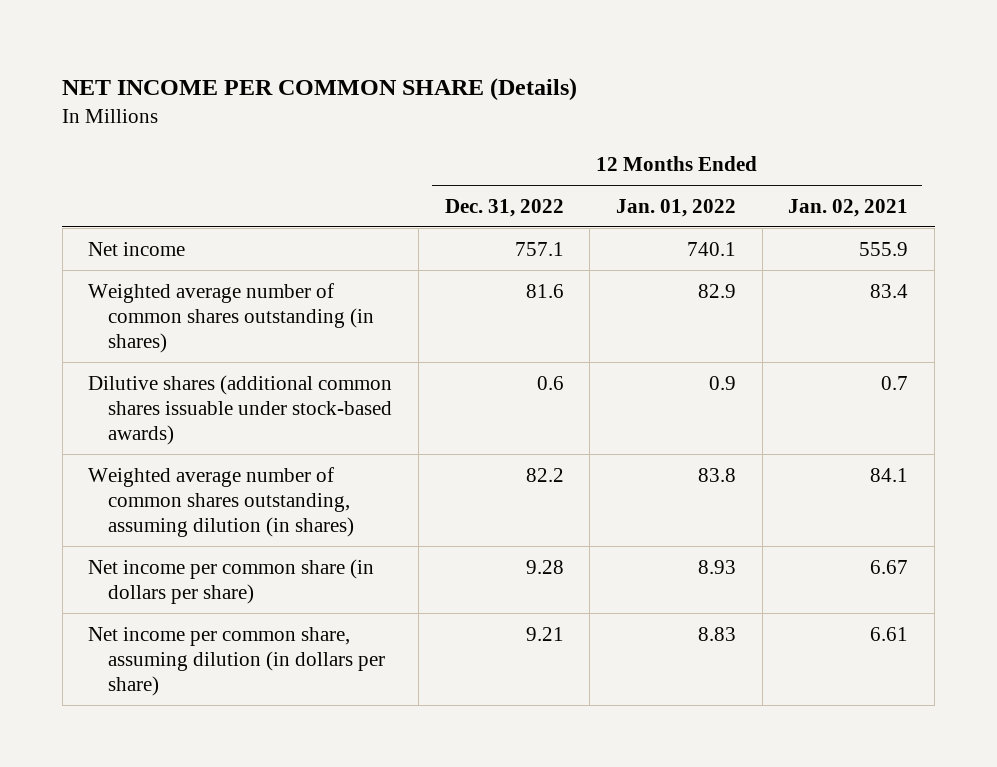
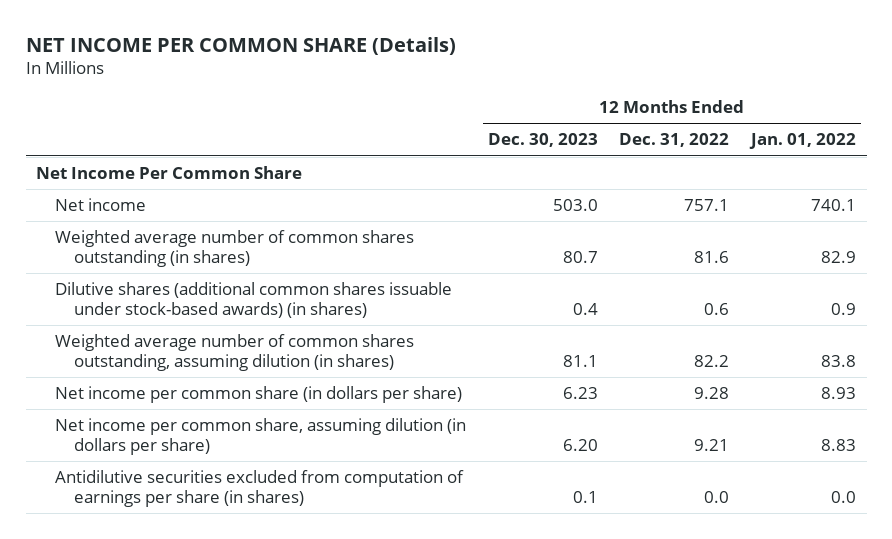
[788,198,909,217] Jan. 02, 2021 -> none
none -> [487,133,598,148] Dec. 30, 2023
none -> [36,166,303,180] Net Income Per Common Share
[88,374,393,446] Dilutive shares (additional common shares issuable under stock-based awards) -> [55,282,453,318] Dilutive shares (additional common shares issuable under stock-based awards) (in shares)
none -> [55,470,465,507] Antidilutive securities excluded from computation of earnings per share (in shares)

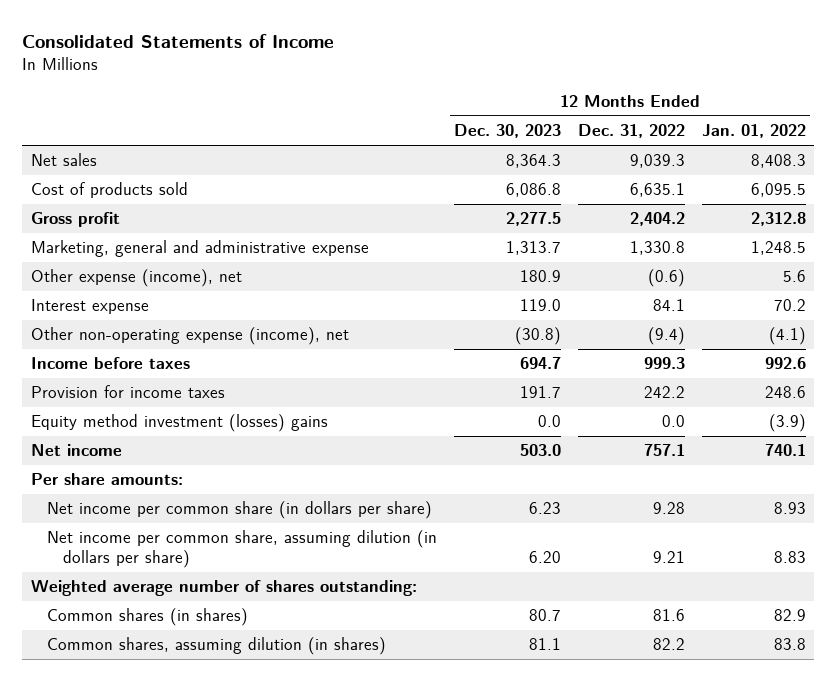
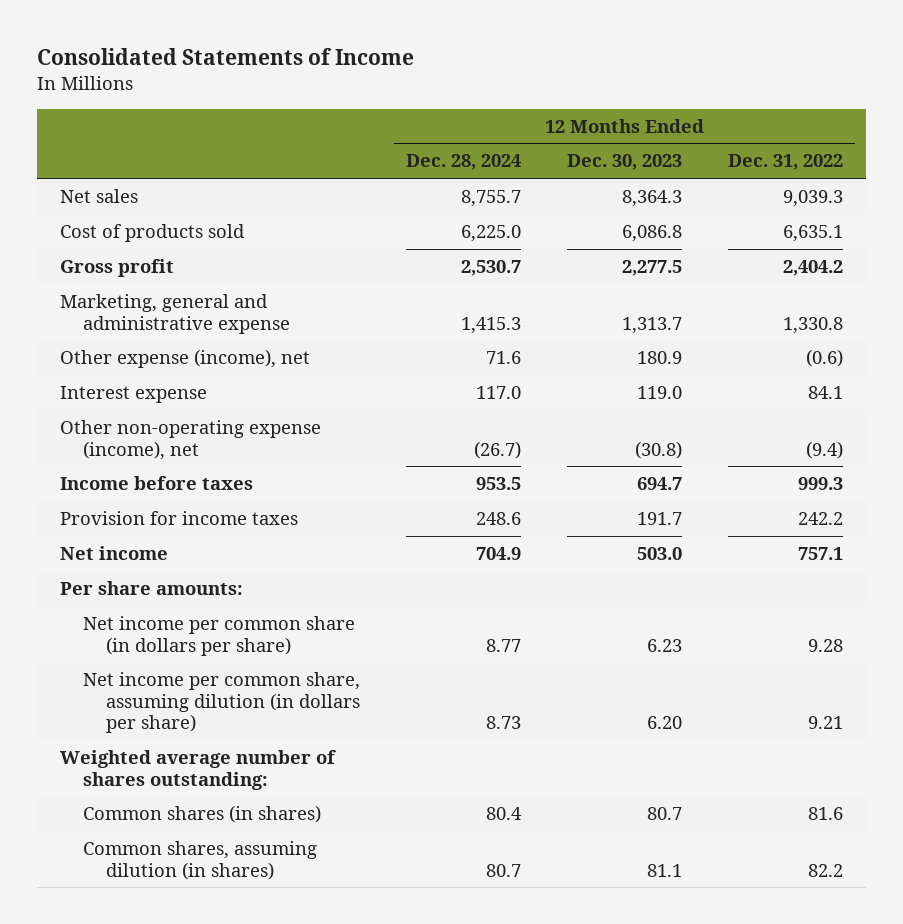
[701,124,806,139] Jan. 01, 2022 -> none
none -> [405,154,521,171] Dec. 28, 2024
[30,414,328,433] Equity method investment (losses) gains -> none

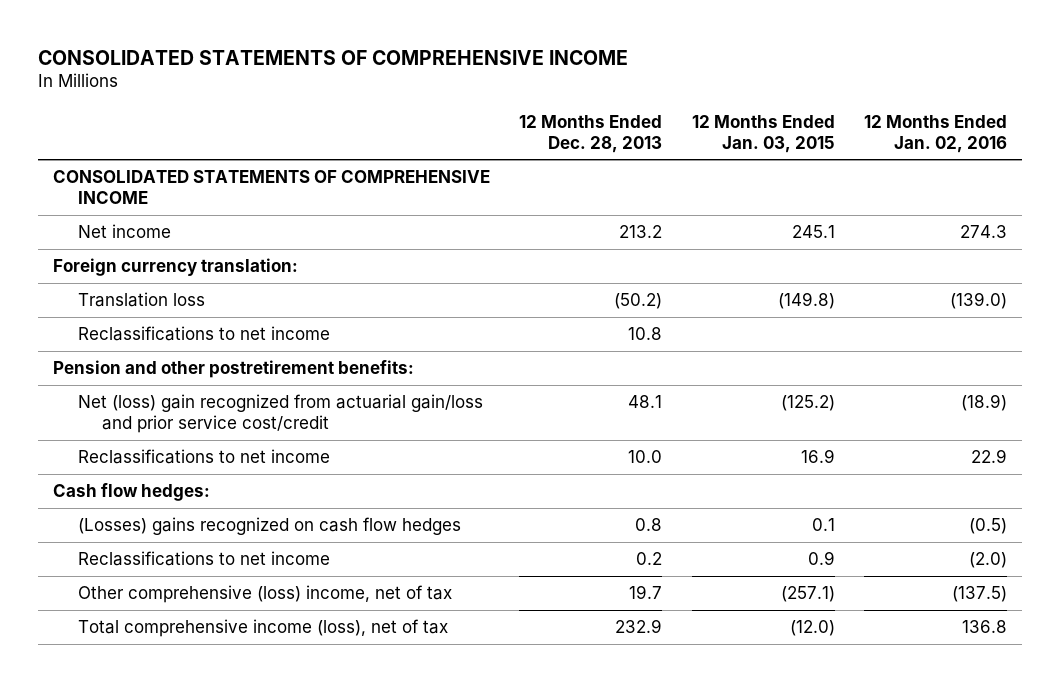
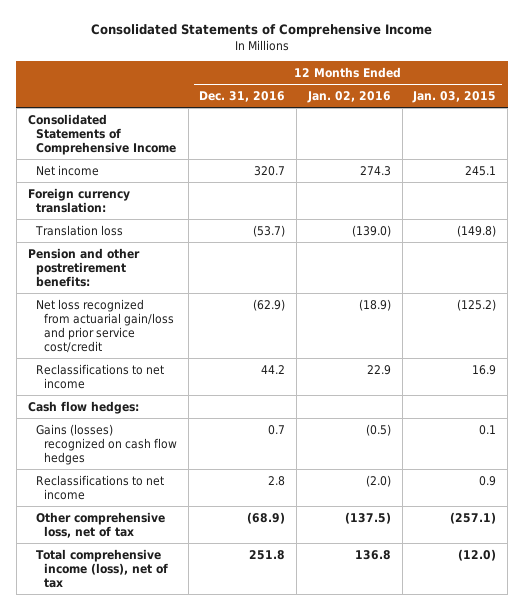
[38,49,629,65] CONSOLIDATED STATEMENTS OF COMPREHENSIVE INCOME -> [90,24,432,38] Consolidated Statements of Comprehensive Income
[519,114,663,153] 12 Months Ended Dec. 28, 2013 -> none
none -> [199,90,286,102] Dec. 31, 2016
[52,170,490,205] CONSOLIDATED STATEMENTS OF COMPREHENSIVE INCOME -> [27,113,176,155] Consolidated Statements of Comprehensive Income
[77,326,330,342] Reclassifications to net income -> none
[77,394,483,434] Net (loss) gain recognized from actuarial gain/loss and prior service cost/credit -> [35,298,174,353] Net loss recognized from actuarial gain/loss and prior service cost/credit
[77,517,461,536] (Losses) gains recognized on cash flow hedges -> [35,423,177,465] Gains (losses) recognized on cash flow hedges
[77,585,452,604] Other comprehensive (loss) income, net of tax -> [35,511,165,538] Other comprehensive loss, net of tax

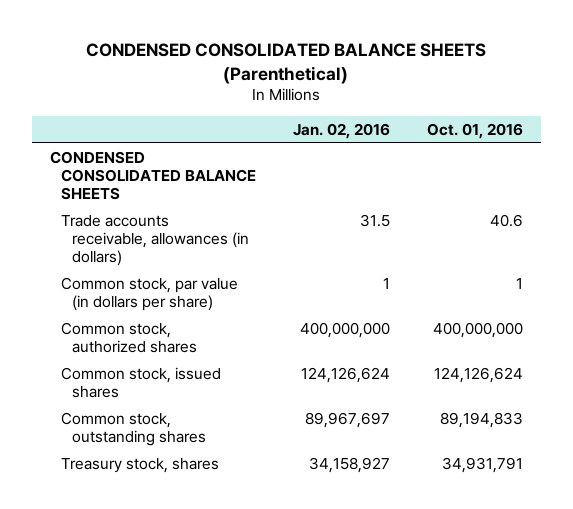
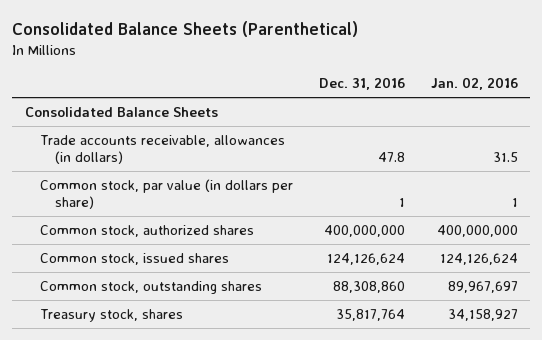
[86,42,487,84] CONDENSED CONSOLIDATED BALANCE SHEETS (Parenthetical) -> [11,20,358,37] Consolidated Balance Sheets (Parenthetical)
[426,122,523,139] Oct. 01, 2016 -> none
none -> [318,77,405,91] Dec. 31, 2016
[50,150,256,201] CONDENSED CONSOLIDATED BALANCE SHEETS -> [24,106,218,117] Consolidated Balance Sheets

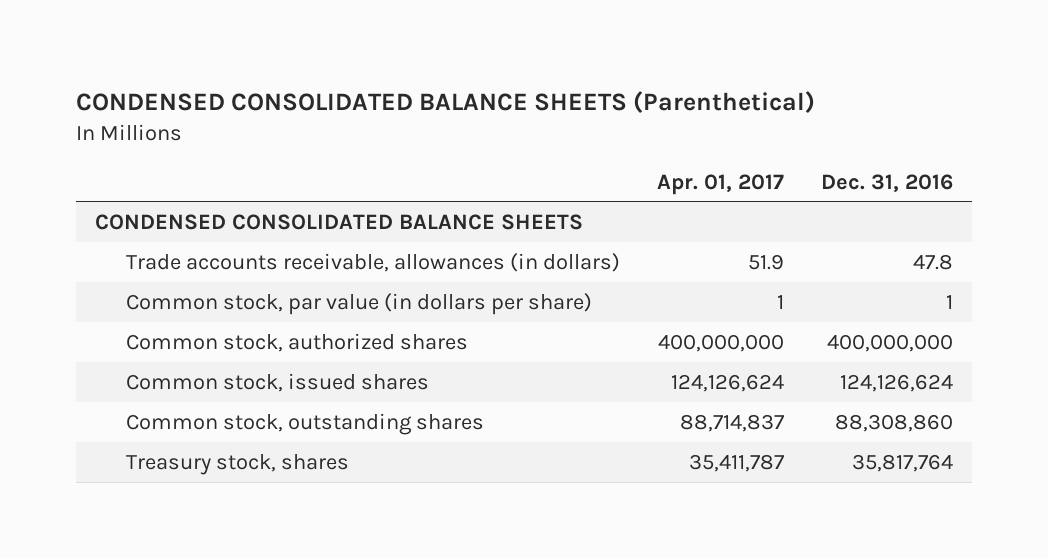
[11,20,358,37] Consolidated Balance Sheets (Parenthetical) -> [76,91,816,114] CONDENSED CONSOLIDATED BALANCE SHEETS (Parenthetical)
[430,77,518,91] Jan. 02, 2016 -> none
none -> [656,173,784,195] Apr. 01, 2017
[24,106,218,117] Consolidated Balance Sheets -> [94,213,583,230] CONDENSED CONSOLIDATED BALANCE SHEETS

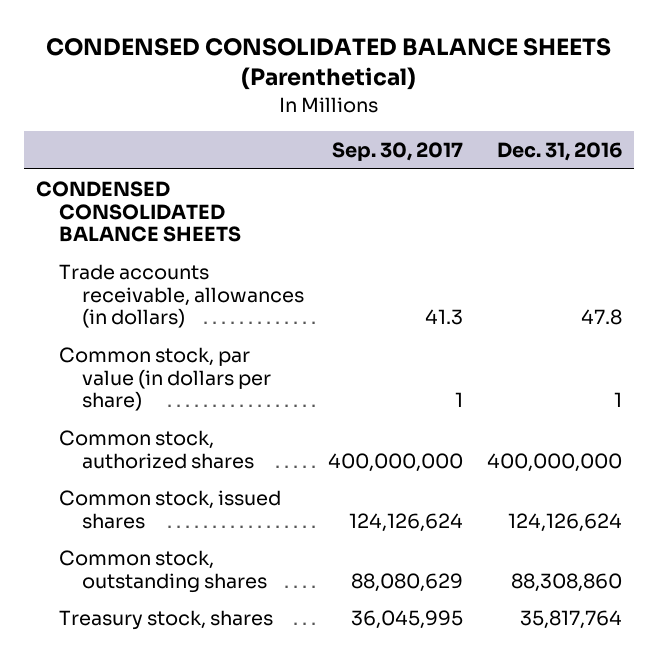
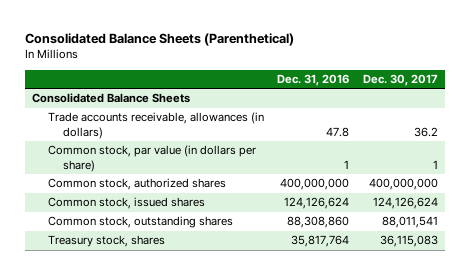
[46,37,612,91] CONDENSED CONSOLIDATED BALANCE SHEETS (Parenthetical) -> [25,32,295,46] Consolidated Balance Sheets (Parenthetical)
[332,142,464,162] Sep. 30, 2017 -> none
none -> [363,74,439,87] Dec. 30, 2017
[36,180,242,243] CONDENSED CONSOLIDATED BALANCE SHEETS -> [31,93,190,104] Consolidated Balance Sheets

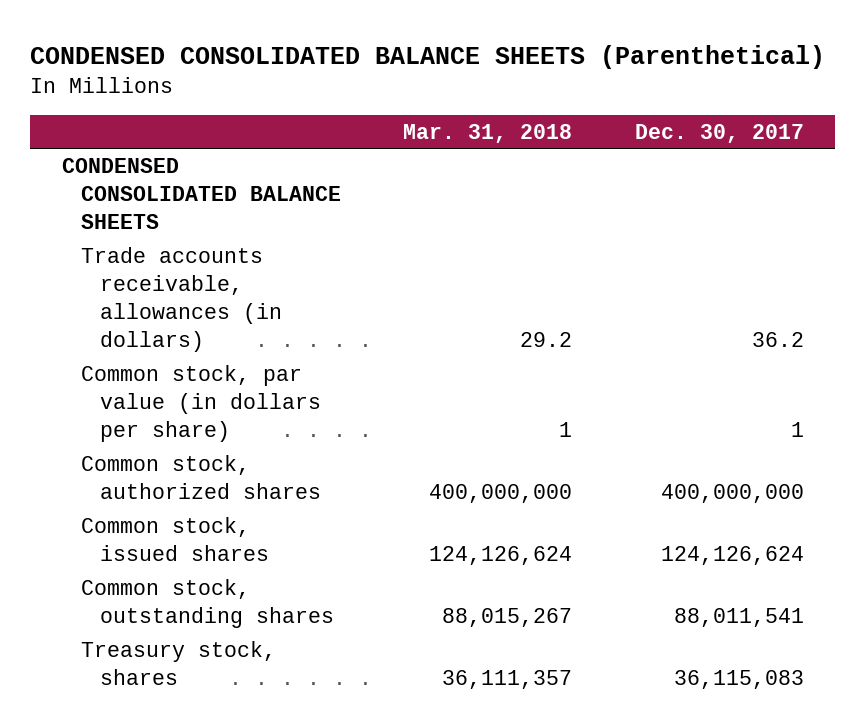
[25,32,295,46] Consolidated Balance Sheets (Parenthetical) -> [30,44,826,69] CONDENSED CONSOLIDATED BALANCE SHEETS (Parenthetical)
[277,74,350,87] Dec. 31, 2016 -> none
none -> [403,123,573,143] Mar. 31, 2018
[31,93,190,104] Consolidated Balance Sheets -> [61,157,341,229] CONDENSED CONSOLIDATED BALANCE SHEETS

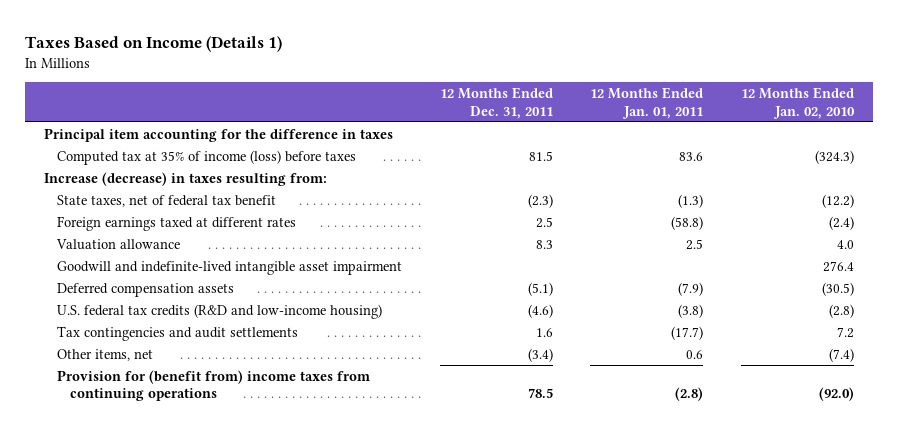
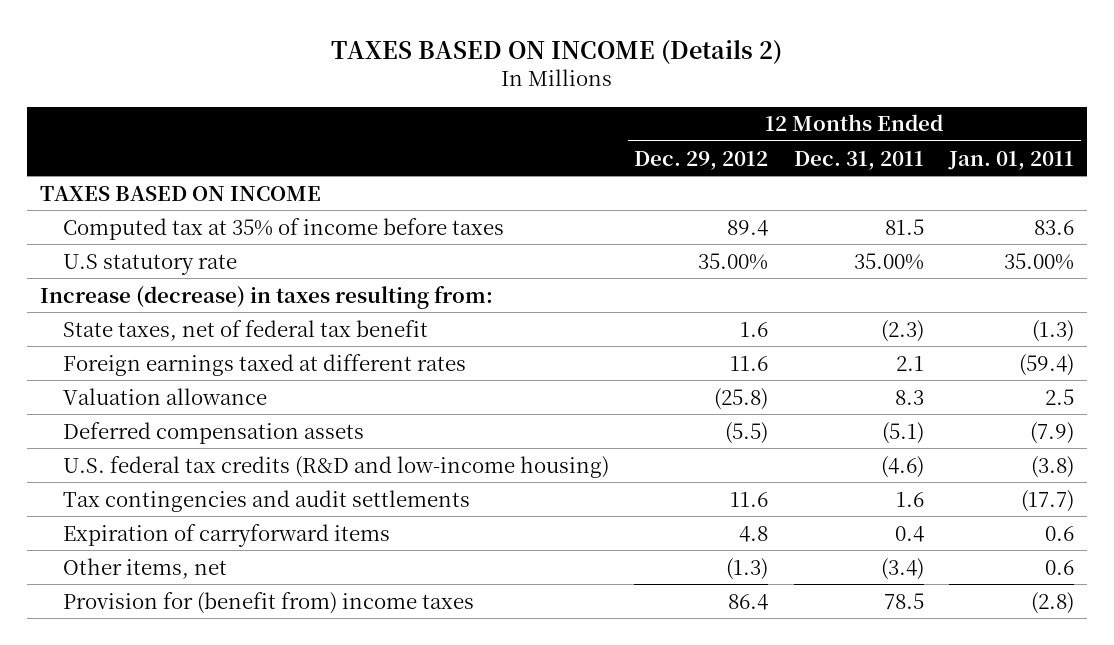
[25,35,283,52] Taxes Based on Income (Details 1) -> [331,38,783,64] TAXES BASED ON INCOME (Details 2)
[740,86,855,119] 12 Months Ended Jan. 02, 2010 -> none
none -> [634,150,769,170] Dec. 29, 2012
[43,127,393,142] Principal item accounting for the difference in taxes -> none
none -> [39,185,321,201] TAXES BASED ON INCOME
[57,149,357,165] Computed tax at 35% of income (loss) before taxes -> [62,217,504,240] Computed tax at 35% of income before taxes
none -> [62,253,237,275] U.S statutory rate
[535,216,553,228] 2.5 -> [895,355,924,371] 2.1
[671,215,704,230] (58.8) -> [1019,353,1075,376] (59.4)
[57,260,403,275] Goodwill and indefinite-lived intangible asset impairment -> none
none -> [62,523,390,547] Expiration of carryforward items
[57,369,371,402] Provision for (benefit from) income taxes from continuing operations -> [62,591,474,614] Provision for (benefit from) income taxes

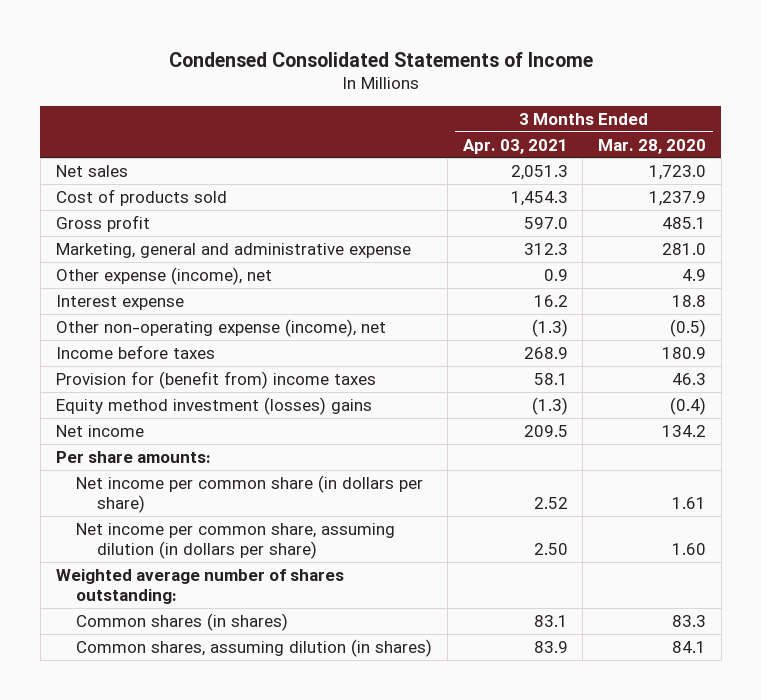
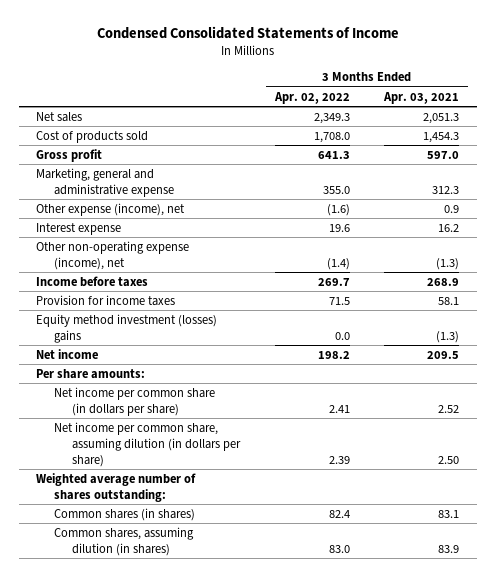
[597,138,706,154] Mar. 28, 2020 -> none
none -> [273,91,350,104] Apr. 02, 2022
[55,370,376,389] Provision for (benefit from) income taxes -> [36,294,176,306] Provision for income taxes

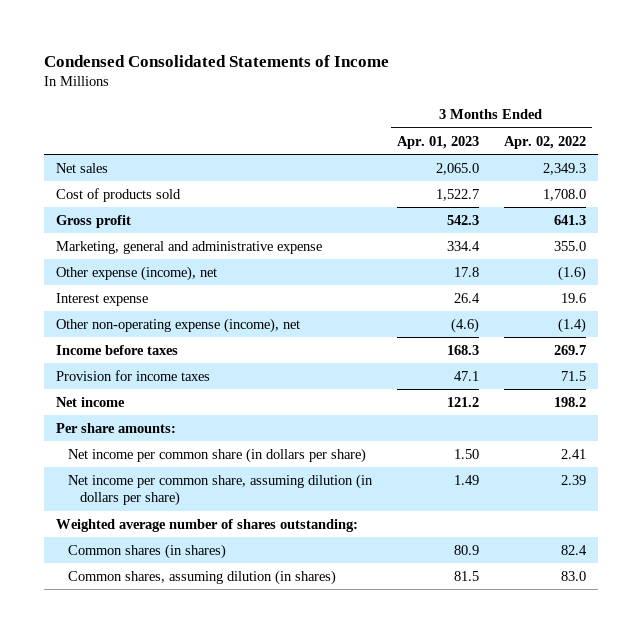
[383,91,460,104] Apr. 03, 2021 -> none
none -> [396,135,479,149] Apr. 01, 2023
[36,313,218,343] Equity method investment (losses) gains -> none

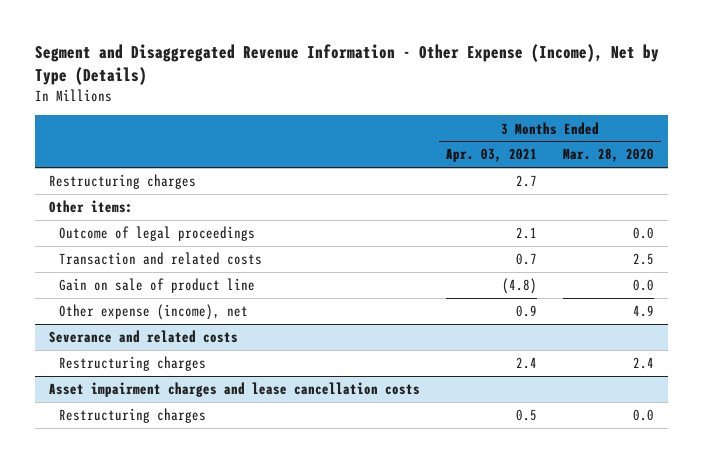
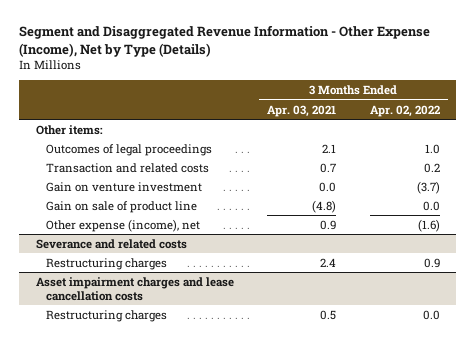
[563,148,655,163] Mar. 28, 2020 -> none
none -> [369,104,440,117] Apr. 02, 2022
[48,174,196,190] Restructuring charges -> none
[59,226,256,242] Outcome of legal proceedings -> [46,143,213,156] Outcomes of legal proceedings
none -> [46,181,203,192] Gain on venture investment

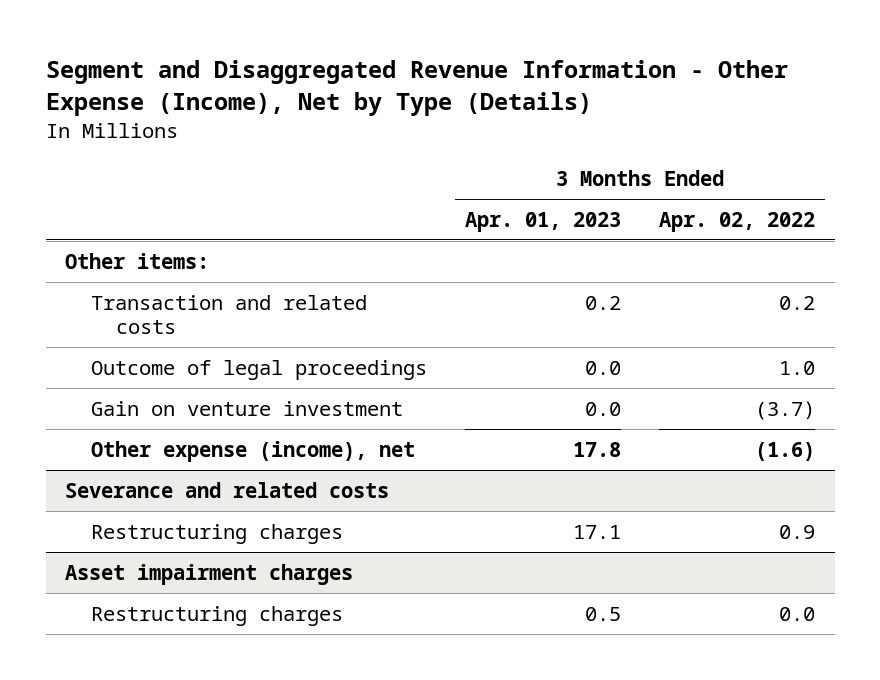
[267,104,337,117] Apr. 03, 2021 -> none
none -> [465,211,622,232] Apr. 01, 2023
[46,143,213,156] Outcomes of legal proceedings -> none
none -> [90,359,427,380] Outcome of legal proceedings
[46,200,198,213] Gain on sale of product line -> none
[35,276,234,301] Asset impairment charges and lease cancellation costs -> none
none -> [65,563,354,585] Asset impairment charges

